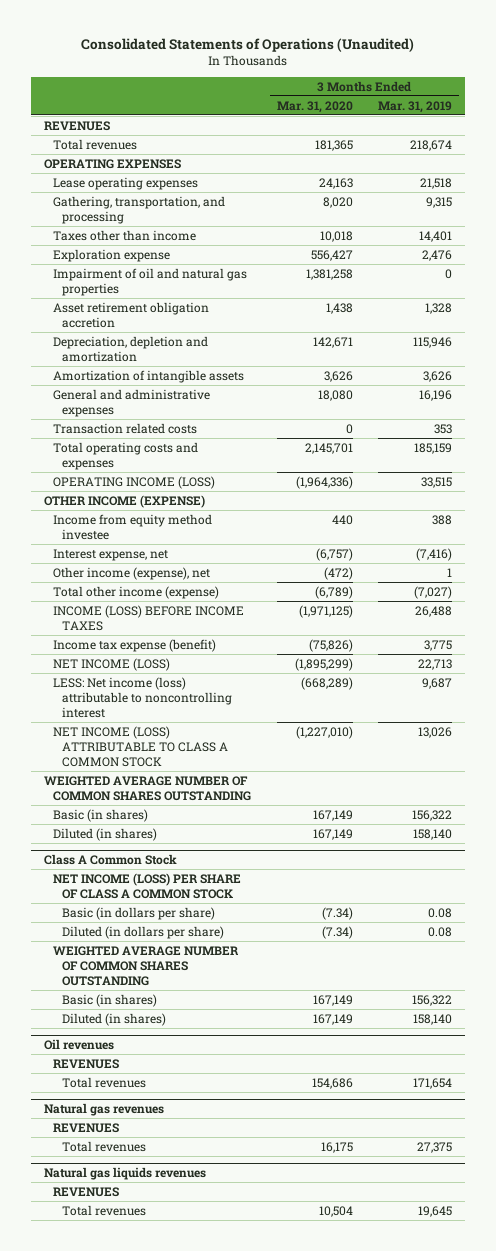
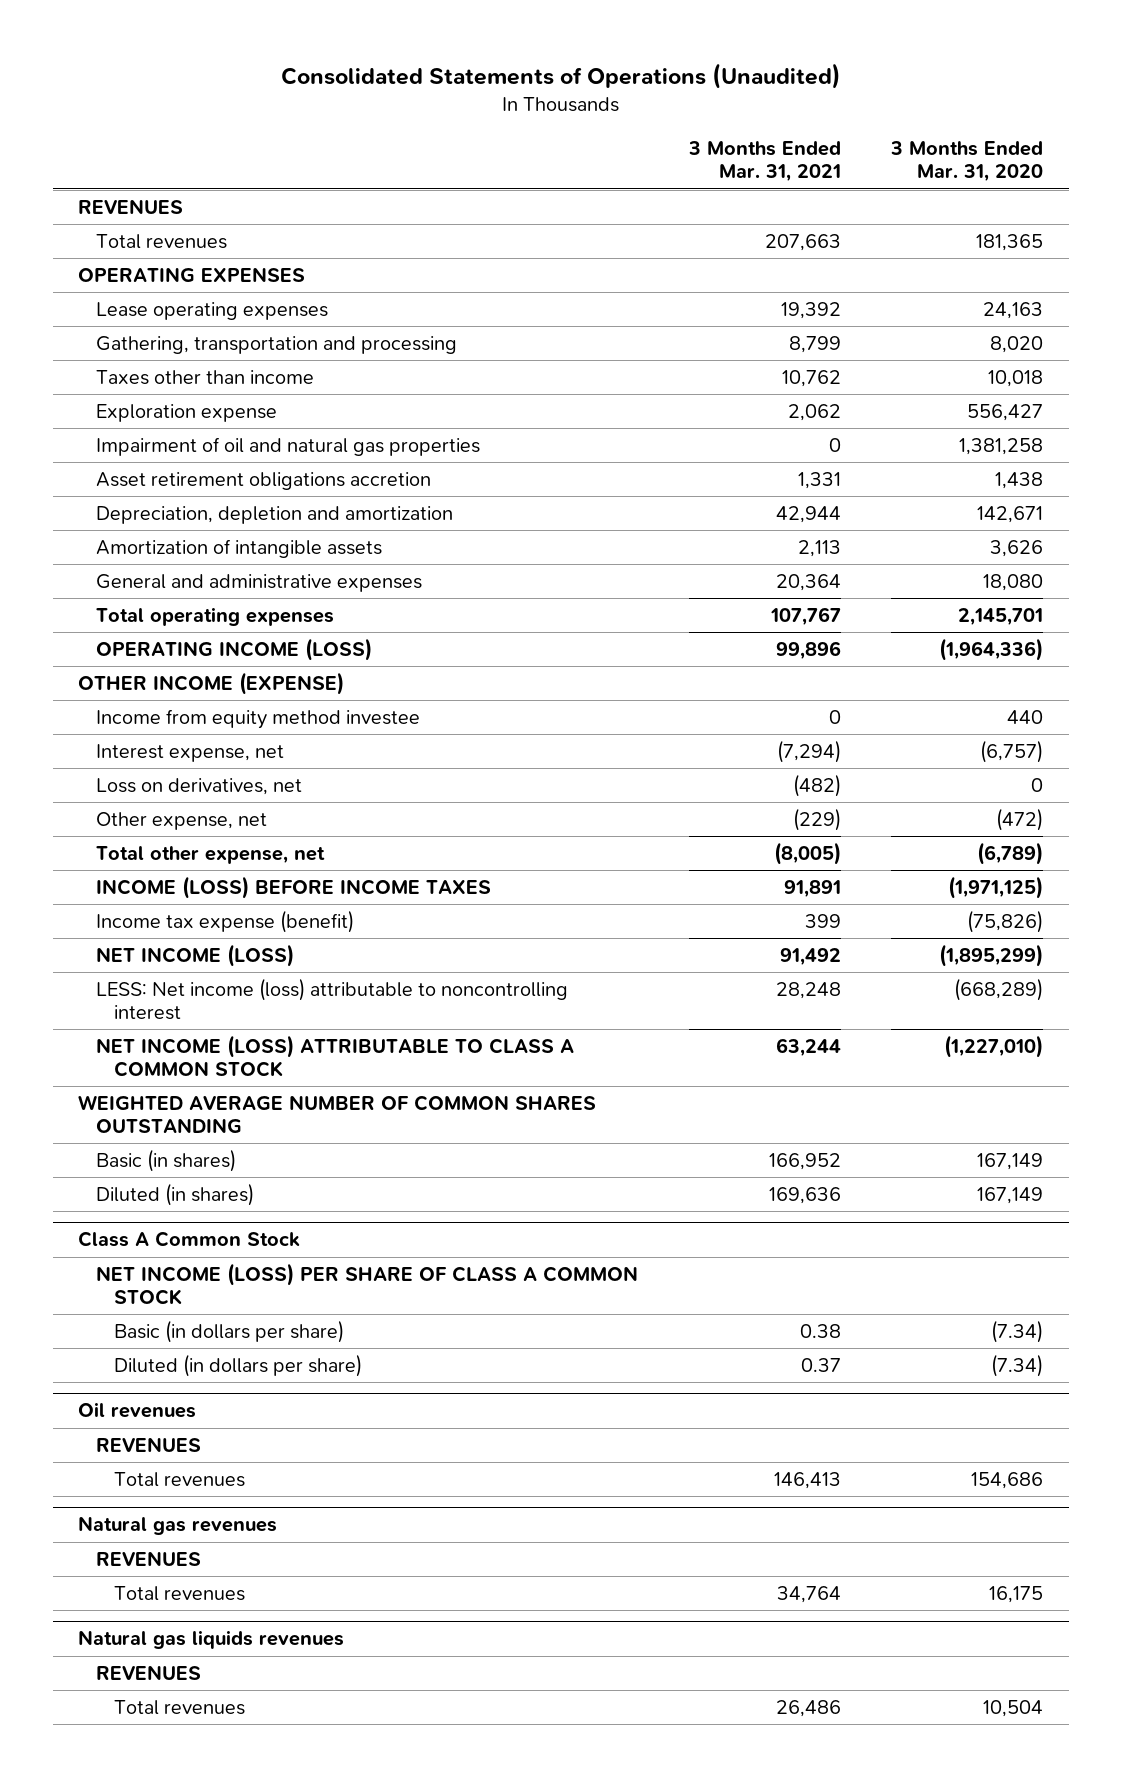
[378,100,453,113] Mar. 31, 2019 -> none
none -> [687,141,841,183] 3 Months Ended Mar. 31, 2021
[52,195,225,224] Gathering, transportation, and processing -> [95,335,457,354] Gathering, transportation and processing
[52,301,209,328] Asset retirement obligation accretion -> [95,471,431,490] Asset retirement obligations accretion
[52,422,197,434] Transaction related costs -> none
[52,441,198,470] Total operating costs and expenses -> [95,606,334,626] Total operating expenses
none -> [95,777,302,795] Loss on derivatives, net
[52,566,210,580] Other income (expense), net -> [95,811,267,830] Other expense, net
[52,585,219,599] Total other income (expense) -> [95,845,325,864] Total other expense, net
[52,945,239,986] WEIGHTED AVERAGE NUMBER OF COMMON SHARES OUTSTANDING -> none
[61,993,157,1007] Basic (in shares) -> none
[61,1012,166,1026] Diluted (in shares) -> none

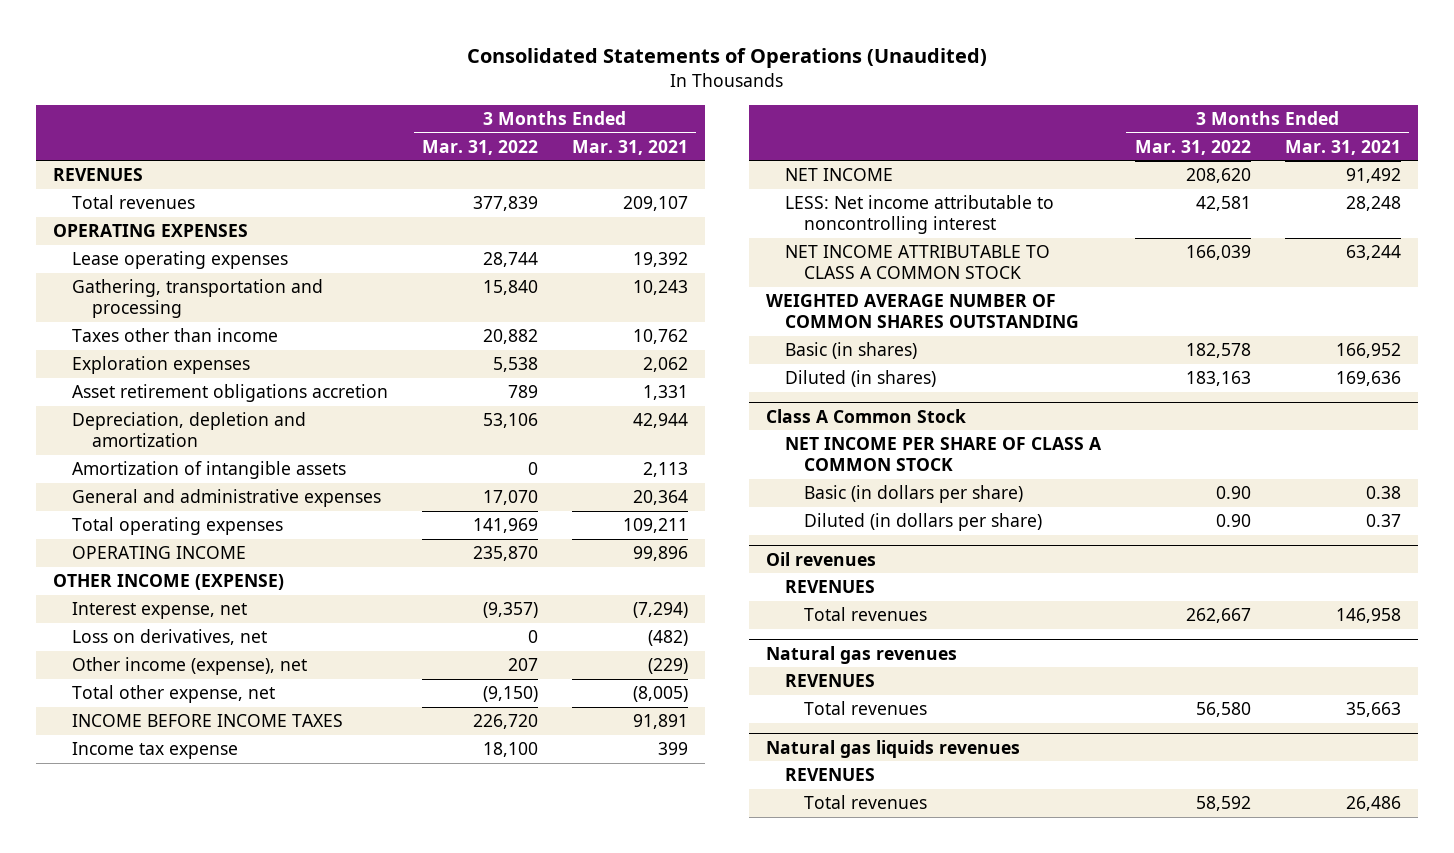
[890,141,1044,183] 3 Months Ended Mar. 31, 2020 -> none
none -> [422,139,539,155] Mar. 31, 2022
[764,233,841,251] 207,663 -> [622,196,688,212] 209,107
[788,335,841,353] 8,799 -> [632,280,688,296] 10,243
[95,436,480,456] Impairment of oil and natural gas properties -> none
[95,403,277,422] Exploration expense -> [72,356,251,375] Exploration expenses
[769,606,841,626] 107,767 -> [622,518,688,534] 109,211
[95,637,372,661] OPERATING INCOME (LOSS) -> [72,546,247,560] OPERATING INCOME
[95,708,420,729] Income from equity method investee -> none
[95,811,267,830] Other expense, net -> [72,657,308,676] Other income (expense), net
[95,875,491,899] INCOME (LOSS) BEFORE INCOME TAXES -> [72,714,344,728] INCOME BEFORE INCOME TAXES
[95,909,354,933] Income tax expense (benefit) -> [72,742,239,760] Income tax expense
[95,943,294,967] NET INCOME (LOSS) -> [785,168,894,182] NET INCOME
[95,977,568,1021] LESS: Net income (loss) attributable to noncontrolling interest -> [785,195,1055,235] LESS: Net income attributable to noncontrolling interest
[95,1034,574,1078] NET INCOME (LOSS) ATTRIBUTABLE TO CLASS A COMMON STOCK -> [785,245,1051,280] NET INCOME ATTRIBUTABLE TO CLASS A COMMON STOCK
[95,1262,638,1306] NET INCOME (LOSS) PER SHARE OF CLASS A COMMON STOCK -> [785,437,1103,472] NET INCOME PER SHARE OF CLASS A COMMON STOCK
[773,1471,841,1489] 146,413 -> [1335,608,1401,624] 146,958
[776,1585,841,1603] 34,764 -> [1345,702,1401,718] 35,663

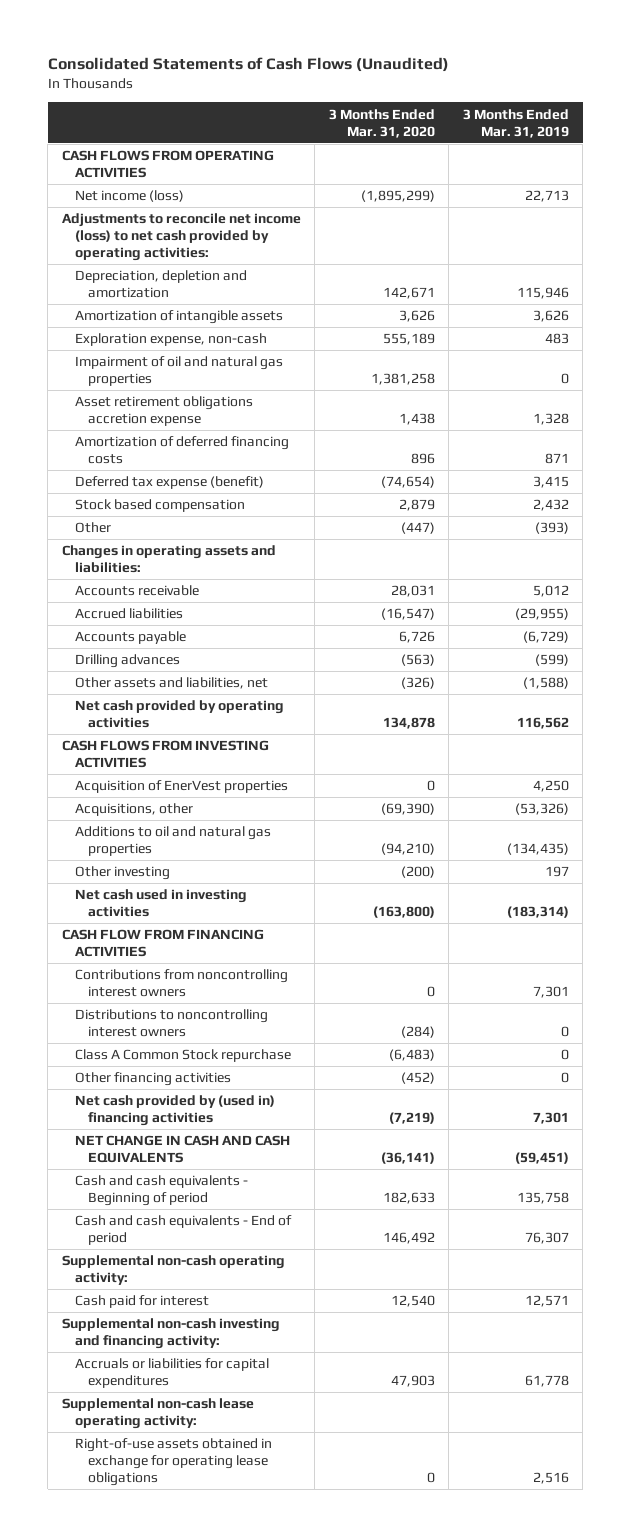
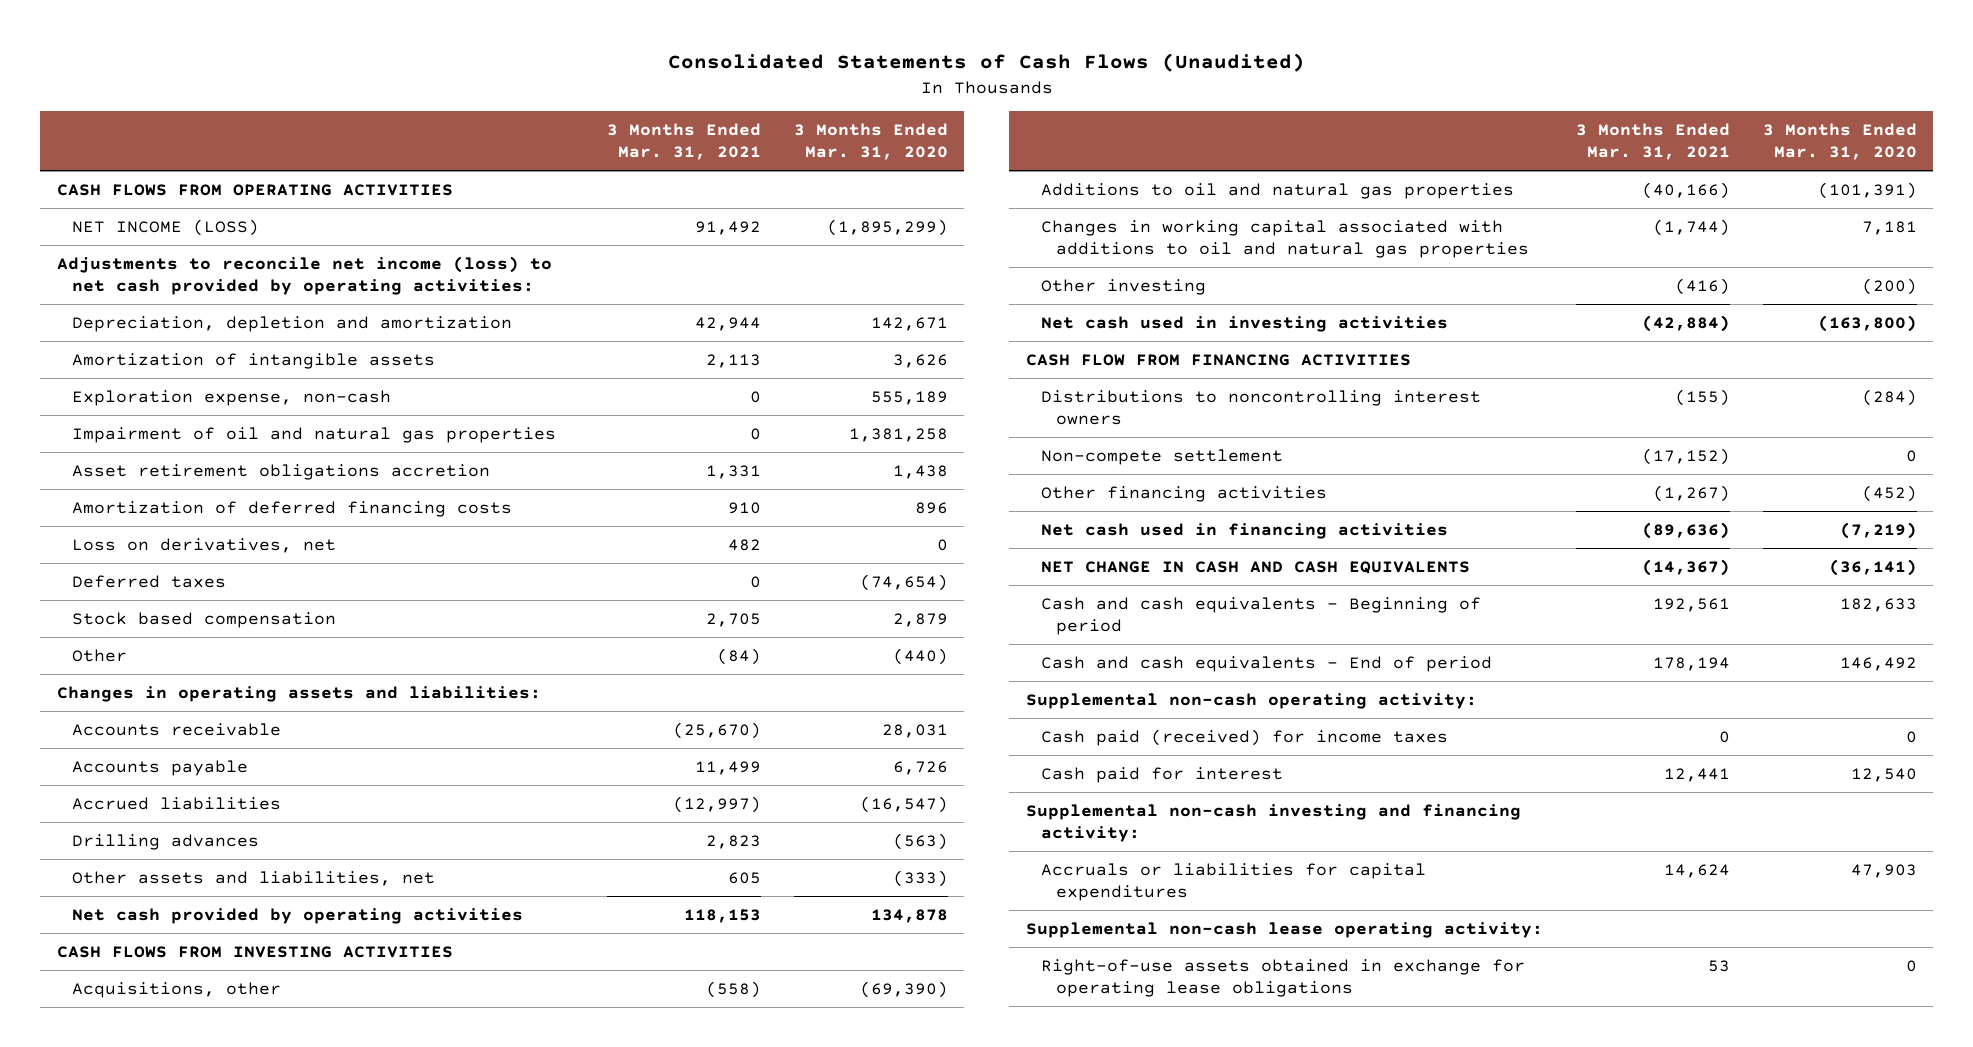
[462,108,569,138] 3 Months Ended Mar. 31, 2019 -> none
none -> [606,122,761,161] 3 Months Ended Mar. 31, 2021
[74,190,184,203] Net income (loss) -> [71,218,259,236] NET INCOME (LOSS)
[74,396,253,427] Asset retirement obligations accretion expense -> [71,463,490,480] Asset retirement obligations accretion
none -> [71,537,336,553] Loss on derivatives, net
[74,476,264,490] Deferred tax expense (benefit) -> [71,574,226,588] Deferred taxes
[400,522,435,535] (447) -> [892,647,948,665] (440)
[74,608,183,620] Accrued liabilities -> [71,796,281,810] Accrued liabilities
[400,677,435,690] (326) -> [892,869,948,887] (333)
[74,780,288,794] Acquisition of EnerVest properties -> none
[380,843,435,856] (94,210) -> [1817,181,1917,199] (101,391)
none -> [1040,219,1529,259] Changes in working capital associated with additions to oil and natural gas properties
[74,969,288,998] Contributions from noncontrolling interest owners -> none
[74,1049,291,1063] Class A Common Stock repurchase -> none
none -> [1040,448,1283,465] Non-compete settlement
[74,1095,275,1127] Net cash provided by (used in) financing activities -> [1040,522,1448,539] Net cash used in financing activities
none -> [1040,728,1448,746] Cash paid (received) for income taxes

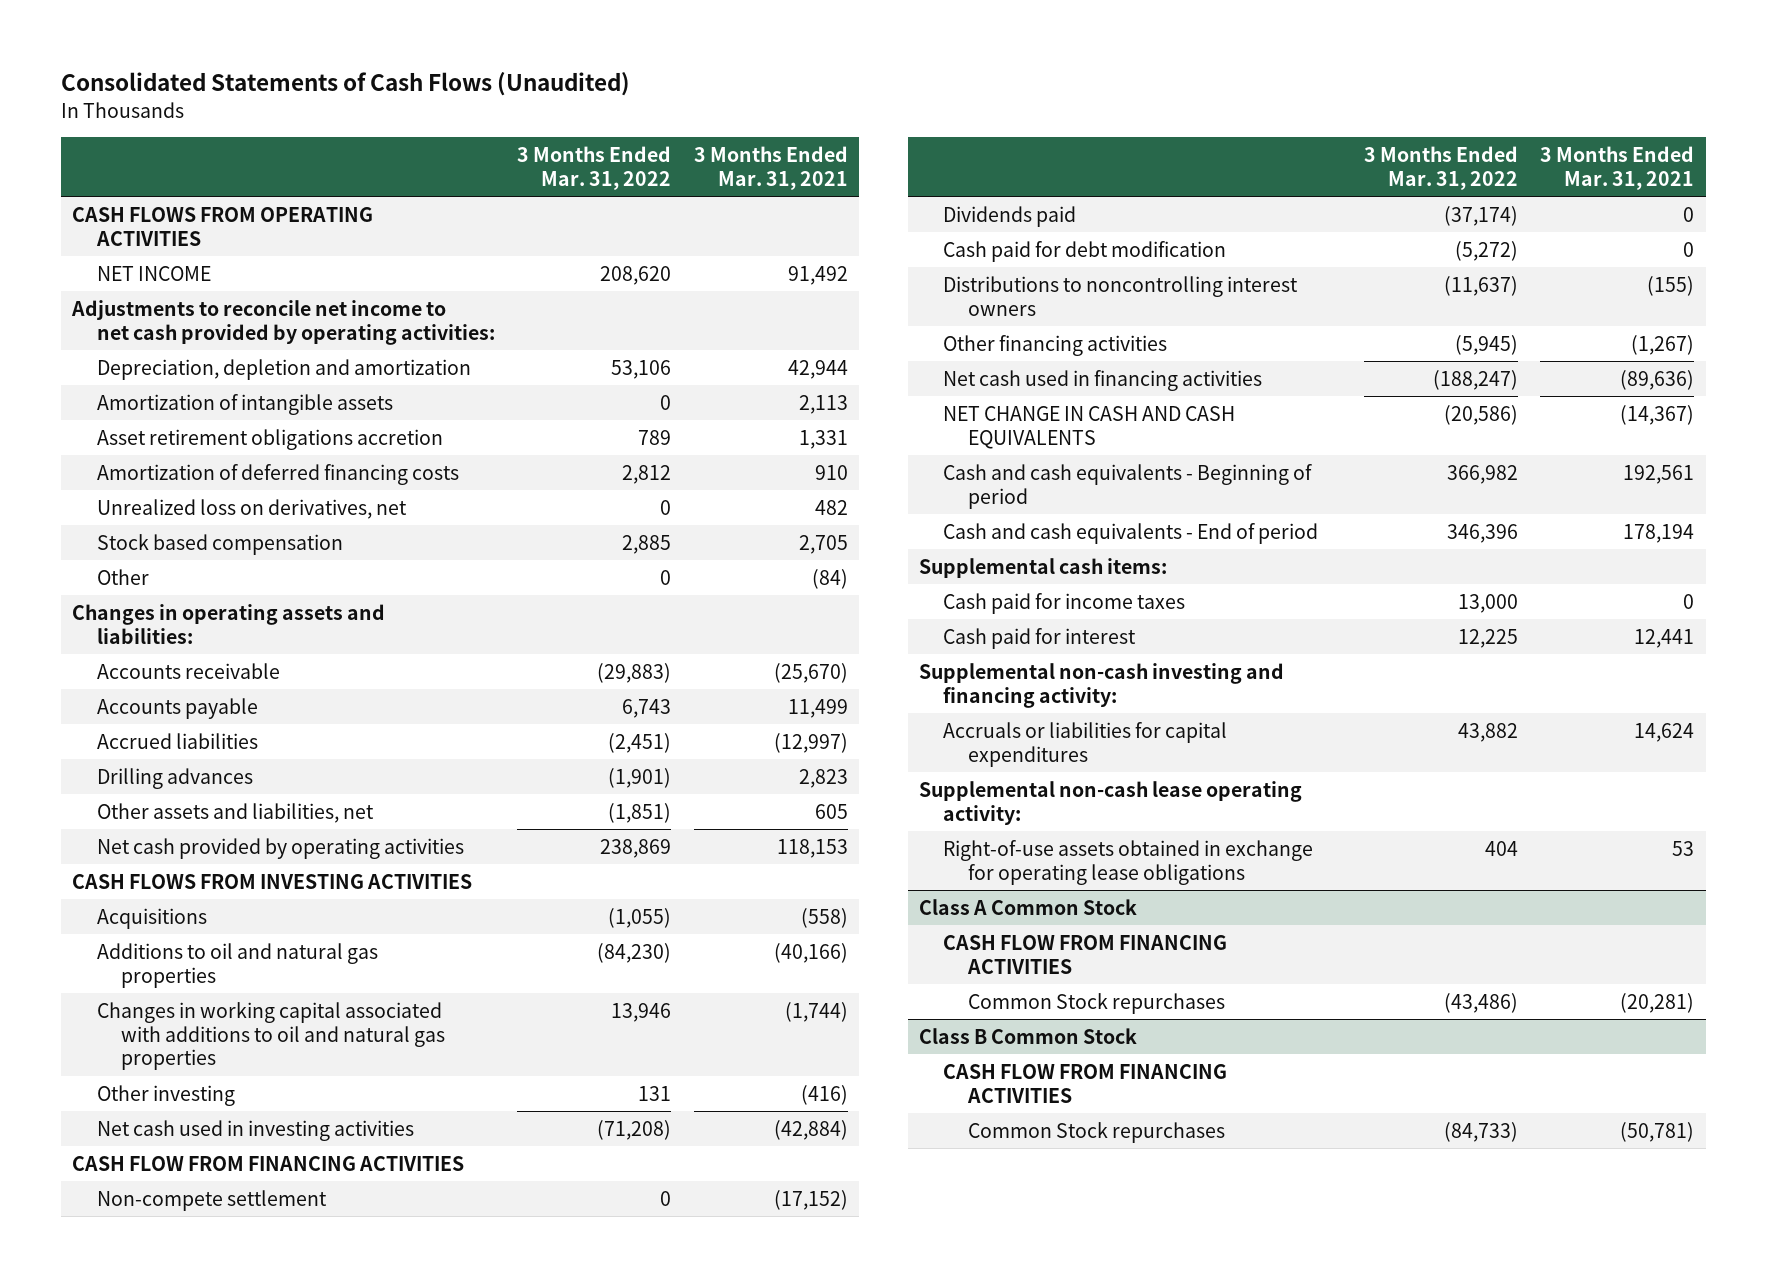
[793,122,948,161] 3 Months Ended Mar. 31, 2020 -> none
none -> [517,146,672,190] 3 Months Ended Mar. 31, 2022
[71,218,259,236] NET INCOME (LOSS) -> [96,265,211,281] NET INCOME
[56,255,552,296] Adjustments to reconcile net income (loss) to net cash provided by operating activities: -> [71,299,495,345] Adjustments to reconcile net income to net cash provided by operating activities:
[71,389,391,406] Exploration expense, non-cash -> none
[71,426,556,443] Impairment of oil and natural gas properties -> none
[71,574,226,588] Deferred taxes -> none
[71,537,336,553] Loss on derivatives, net -> [96,498,407,519] Unrealized loss on derivatives, net
[71,981,281,998] Acquisitions, other -> [96,907,207,929] Acquisitions
none -> [943,205,1077,227] Dividends paid
none -> [943,240,1227,262] Cash paid for debt modification
[1040,389,1481,426] Distributions to noncontrolling interest owners -> [943,275,1299,316] Distributions to noncontrolling interest owners
[1025,692,1477,709] Supplemental non-cash operating activity: -> [919,557,1168,578] Supplemental cash items:
[1040,728,1448,746] Cash paid (received) for income taxes -> [943,592,1186,614] Cash paid for income taxes
none -> [919,898,1138,915] Class A Common Stock
none -> [943,934,1228,974] CASH FLOW FROM FINANCING ACTIVITIES
none -> [967,992,1225,1014] Common Stock repurchases
none -> [919,1027,1138,1044] Class B Common Stock
none -> [943,1063,1228,1103] CASH FLOW FROM FINANCING ACTIVITIES
none -> [967,1121,1225,1143] Common Stock repurchases

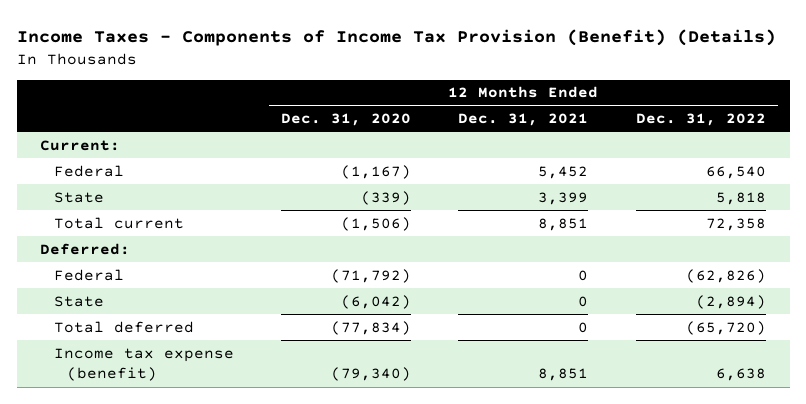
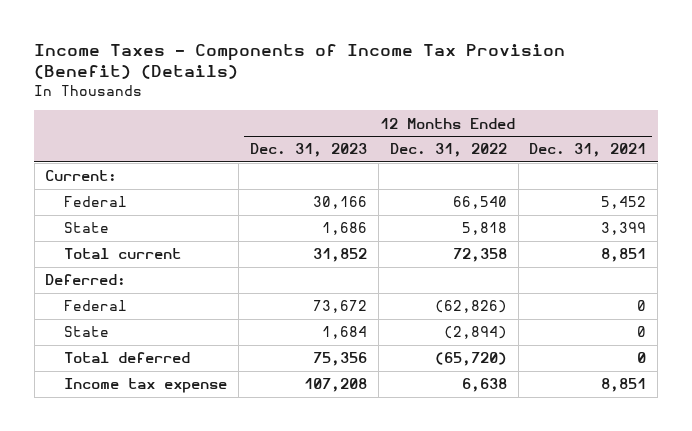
[281,113,412,127] Dec. 31, 2020 -> none
none -> [249,143,367,158] Dec. 31, 2023
[53,347,234,382] Income tax expense (benefit) -> [64,378,228,394] Income tax expense

